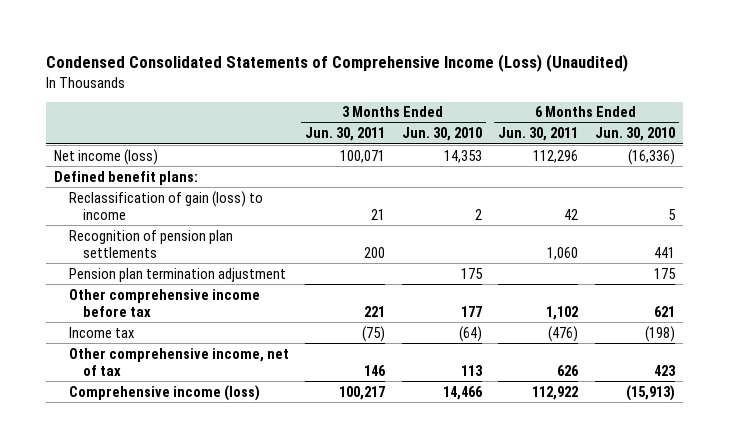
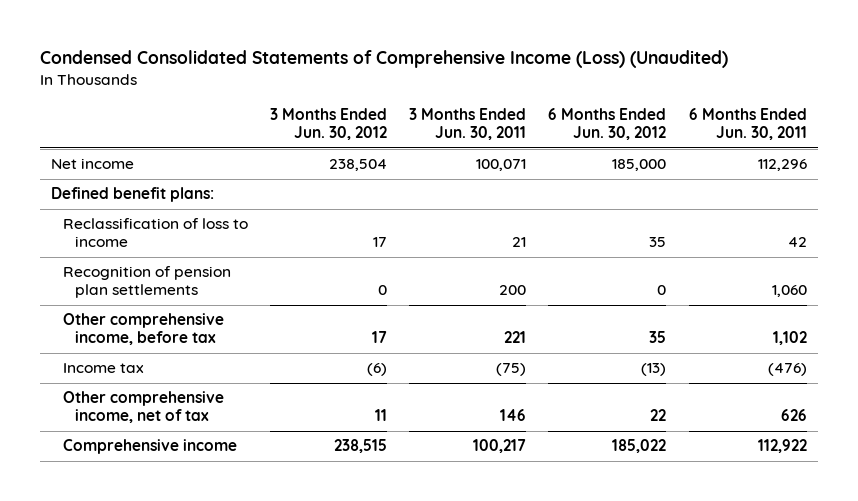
[401,127,482,142] Jun. 30, 2010 -> none
[594,127,675,142] Jun. 30, 2010 -> none
none -> [270,108,388,141] 3 Months Ended Jun. 30, 2012
none -> [548,108,667,141] 6 Months Ended Jun. 30, 2012
[54,148,159,165] Net income (loss) -> [51,158,135,170] Net income
[68,190,263,220] Reclassification of gain (loss) to income -> [63,218,249,248] Reclassification of loss to income
[68,267,286,282] Pension plan termination adjustment -> none
[68,288,260,317] Other comprehensive income before tax -> [63,313,225,346] Other comprehensive income, before tax
[68,384,260,401] Comprehensive income (loss) -> [63,439,238,455] Comprehensive income

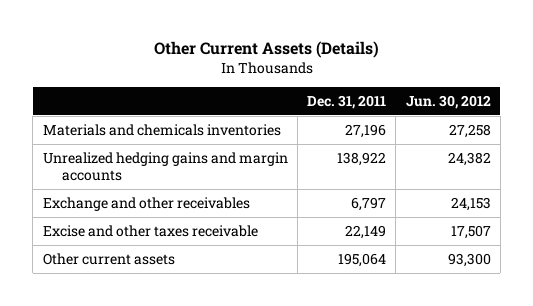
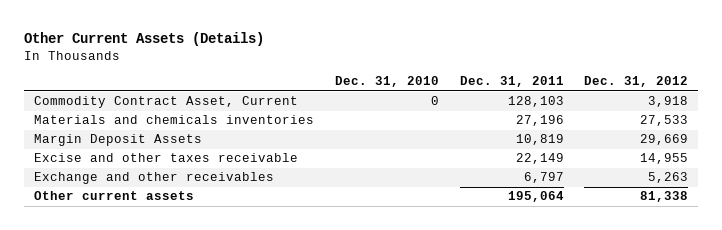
[405,94,491,109] Jun. 30, 2012 -> none
none -> [334,76,439,88] Dec. 31, 2010
none -> [584,76,689,88] Dec. 31, 2012
none -> [34,96,299,109] Commodity Contract Asset, Current
[42,151,288,182] Unrealized hedging gains and margin accounts -> none
none -> [34,134,203,147] Margin Deposit Assets
[42,196,250,211] Exchange and other receivables -> [34,172,275,185] Exchange and other receivables

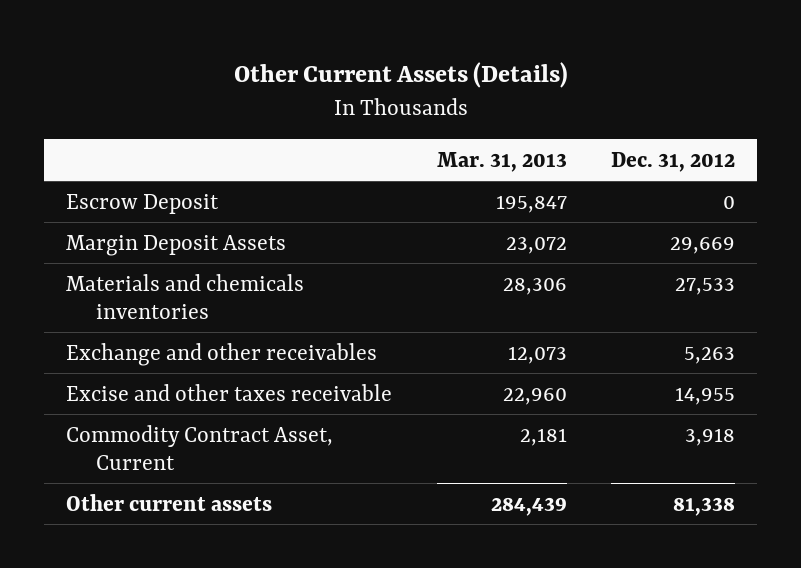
[334,76,439,88] Dec. 31, 2010 -> none
[459,76,564,88] Dec. 31, 2011 -> none
none -> [436,151,567,172] Mar. 31, 2013
none -> [65,193,219,214] Escrow Deposit
[34,115,315,125] Materials and chemicals inventories -> [65,273,304,319] Materials and chemicals inventories
[34,153,299,163] Excise and other taxes receivable -> [65,383,392,401] Excise and other taxes receivable
[34,96,299,109] Commodity Contract Asset, Current -> [65,424,333,470] Commodity Contract Asset, Current

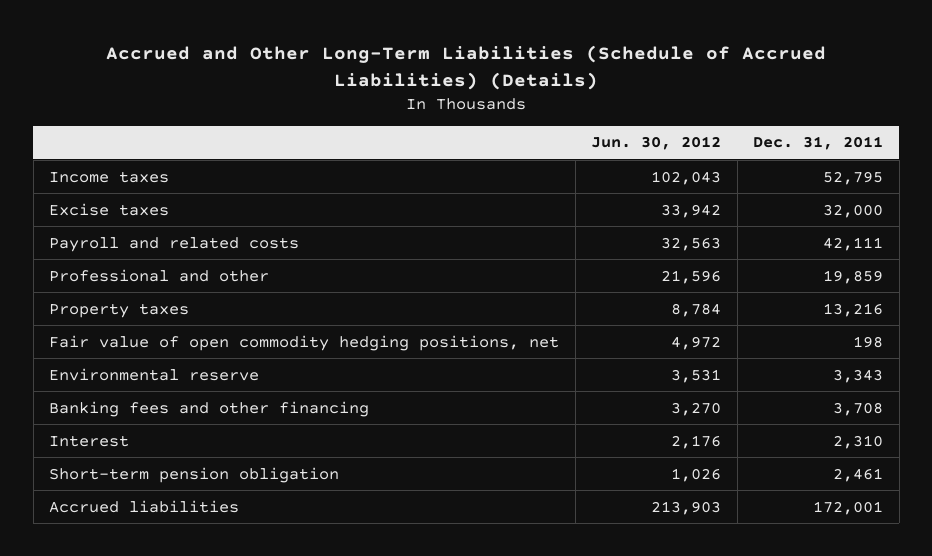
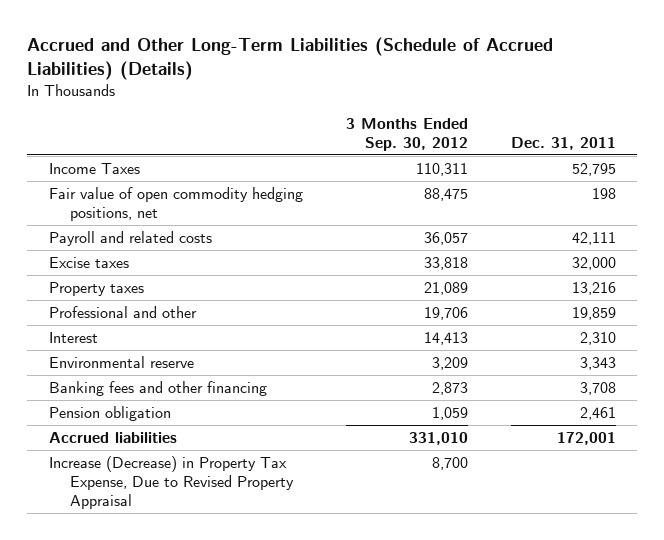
[591,136,722,151] Jun. 30, 2012 -> none
none -> [345,117,468,151] 3 Months Ended Sep. 30, 2012
[49,170,170,183] Income taxes -> [48,162,140,174] Income Taxes
[49,334,560,351] Fair value of open commodity hedging positions, net -> [48,186,303,221] Fair value of open commodity hedging positions, net
[49,202,170,216] Excise taxes -> [48,256,129,268] Excise taxes
[49,268,270,282] Professional and other -> [48,305,197,318] Professional and other
[49,434,130,447] Interest -> [48,331,98,343] Interest
[49,466,340,483] Short-term pension obligation -> [48,405,171,421] Pension obligation
none -> [48,455,295,510] Increase (Decrease) in Property Tax Expense, Due to Revised Property Appraisal

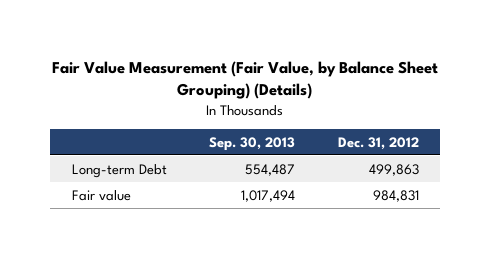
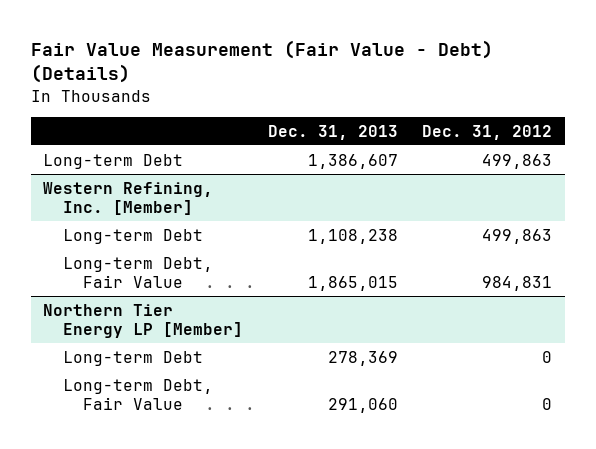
[52,60,439,100] Fair Value Measurement (Fair Value, by Balance Sheet Grouping) (Details) -> [31,39,494,84] Fair Value Measurement (Fair Value - Debt) (Details)
[209,136,296,151] Sep. 30, 2013 -> none
none -> [267,124,398,140] Dec. 31, 2013
none -> [43,181,214,215] Western Refining, Inc. [Member]
none -> [63,228,204,244] Long-term Debt
[71,189,131,201] Fair value -> [63,256,214,288] Long-term Debt, Fair Value
none -> [43,303,244,338] Northern Tier Energy LP [Member]
none -> [63,350,204,366] Long-term Debt
none -> [63,378,214,410] Long-term Debt, Fair Value

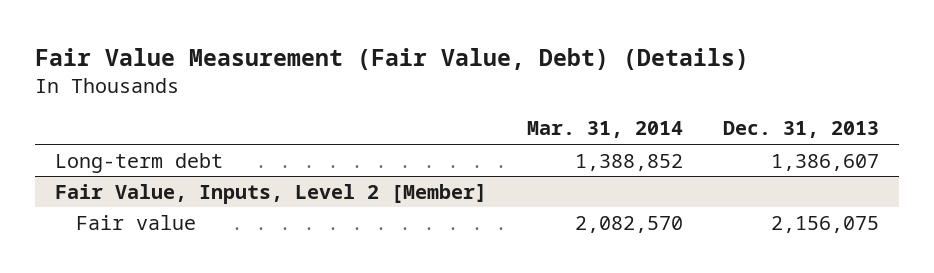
[31,39,494,84] Fair Value Measurement (Fair Value - Debt) (Details) -> [34,47,749,70] Fair Value Measurement (Fair Value, Debt) (Details)
[422,124,553,140] Dec. 31, 2012 -> none
none -> [526,121,683,139] Mar. 31, 2014
[43,181,214,215] Western Refining, Inc. [Member] -> none
[63,228,204,244] Long-term Debt -> none
[43,303,244,338] Northern Tier Energy LP [Member] -> none
[63,350,204,366] Long-term Debt -> none
[63,378,214,410] Long-term Debt, Fair Value -> none
[43,153,184,169] Long-term Debt -> [54,152,223,173] Long-term debt
none -> [54,183,487,204] Fair Value, Inputs, Level 2 [Member]
[63,256,214,288] Long-term Debt, Fair Value -> [76,214,197,230] Fair value
[307,275,398,291] 1,865,015 -> [771,215,880,233] 2,156,075

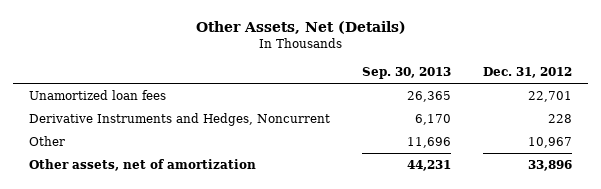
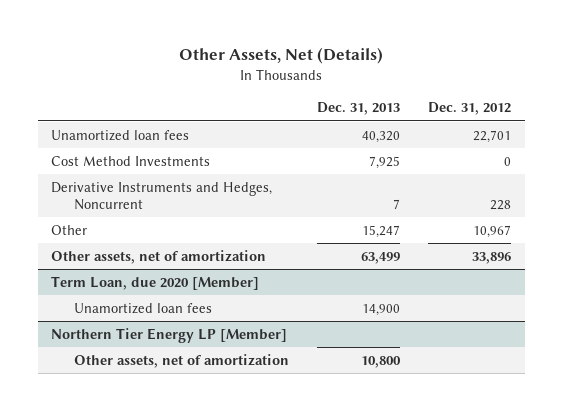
[362,67,452,80] Sep. 30, 2013 -> none
none -> [317,102,401,116] Dec. 31, 2013
none -> [51,155,211,166] Cost Method Investments
none -> [51,275,260,290] Term Loan, due 2020 [Member]
none -> [74,302,213,314] Unamortized loan fees
none -> [51,327,288,343] Northern Tier Energy LP [Member]
none -> [74,353,290,368] Other assets, net of amortization

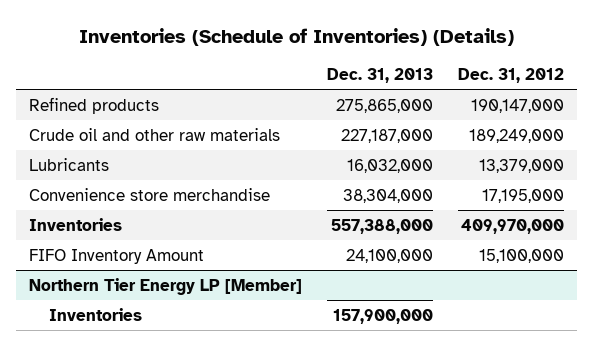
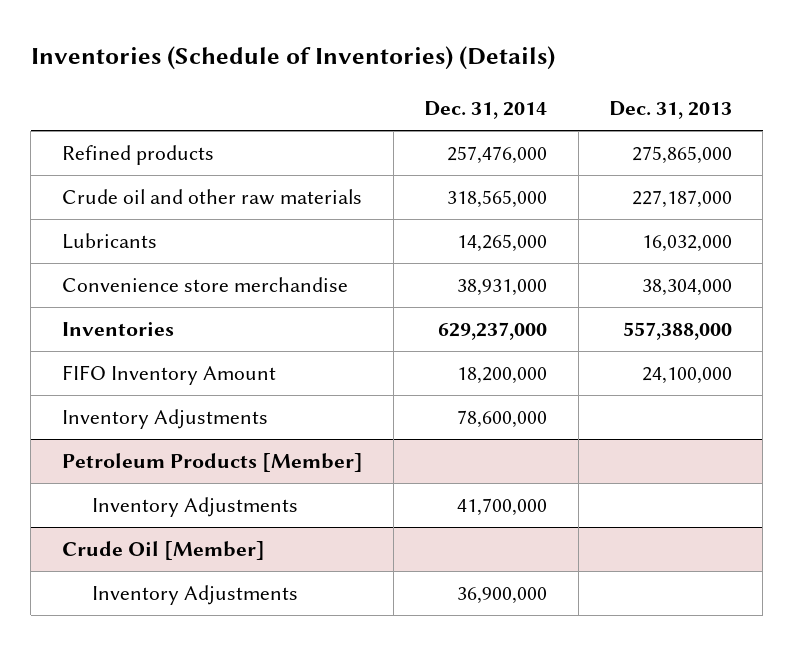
[458,68,565,84] Dec. 31, 2012 -> none
none -> [424,101,548,120] Dec. 31, 2014
[28,277,302,295] Northern Tier Energy LP [Member] -> none
[48,307,142,321] Inventories -> none
none -> [61,409,268,430] Inventory Adjustments
none -> [61,453,363,473] Petroleum Products [Member]
none -> [92,497,299,518] Inventory Adjustments
none -> [61,541,265,561] Crude Oil [Member]
none -> [92,585,299,606] Inventory Adjustments

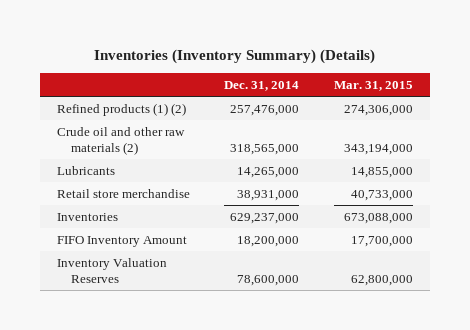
[30,46,555,71] Inventories (Schedule of Inventories) (Details) -> [93,49,375,65] Inventories (Inventory Summary) (Details)
[609,101,733,120] Dec. 31, 2013 -> none
none -> [333,80,413,91] Mar. 31, 2015
[61,145,214,166] Refined products -> [57,102,187,116] Refined products (1) (2)
[61,189,362,206] Crude oil and other raw materials -> [57,126,186,156] Crude oil and other raw materials (2)
[61,277,348,293] Convenience store merchandise -> [57,188,191,198] Retail store merchandise
[61,453,363,473] Petroleum Products [Member] -> none
[92,497,299,518] Inventory Adjustments -> none
[61,541,265,561] Crude Oil [Member] -> none
[92,585,299,606] Inventory Adjustments -> none
[61,409,268,430] Inventory Adjustments -> [57,257,168,284] Inventory Valuation Reserves

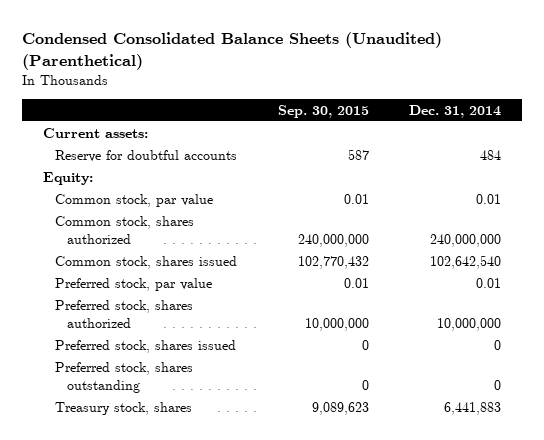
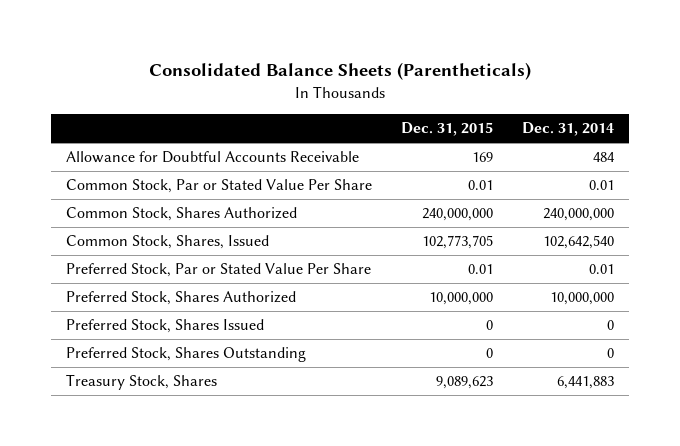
[22,32,443,70] Condensed Consolidated Balance Sheets (Unaudited) (Parenthetical) -> [148,61,531,80] Consolidated Balance Sheets (Parentheticals)
[277,104,369,118] Sep. 30, 2015 -> none
none -> [400,122,493,137] Dec. 31, 2015
[42,127,148,138] Current assets: -> none
[42,171,93,185] Equity: -> none
[54,149,237,162] Reserve for doubtful accounts -> [65,151,359,164] Allowance for Doubtful Accounts Receivable
[54,193,213,207] Common stock, par value -> [65,179,372,194] Common Stock, Par or Stated Value Per Share
[54,215,194,244] Common stock, shares authorized -> [65,207,297,222] Common Stock, Shares Authorized
[54,255,237,269] Common stock, shares issued -> [65,235,269,250] Common Stock, Shares, Issued
[54,277,212,291] Preferred stock, par value -> [65,263,371,278] Preferred Stock, Par or Stated Value Per Share
[54,299,193,328] Preferred stock, shares authorized -> [65,291,296,306] Preferred Stock, Shares Authorized
[54,339,236,353] Preferred stock, shares issued -> [65,319,264,334] Preferred Stock, Shares Issued
[54,361,193,393] Preferred stock, shares outstanding -> [65,347,306,363] Preferred Stock, Shares Outstanding
[54,401,192,415] Treasury stock, shares -> [65,374,217,391] Treasury Stock, Shares

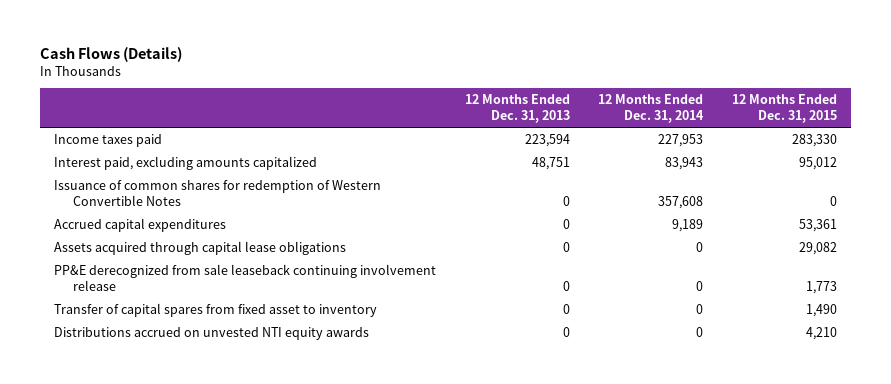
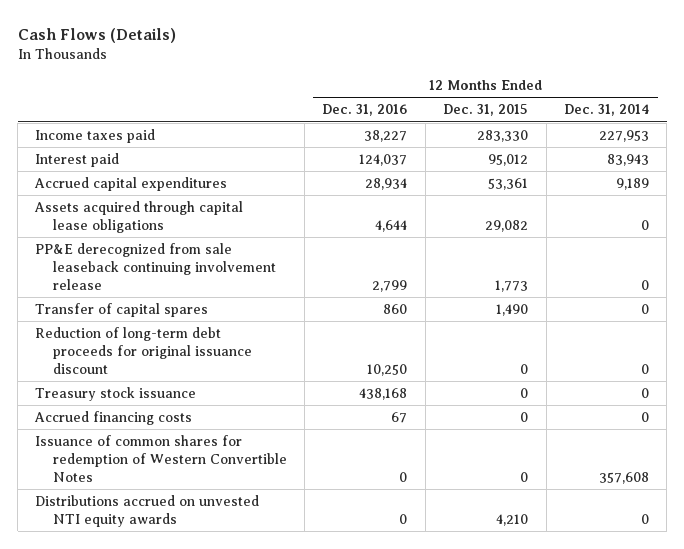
[464,94,570,124] 12 Months Ended Dec. 31, 2013 -> none
none -> [322,104,408,117] Dec. 31, 2016
[53,156,317,171] Interest paid, excluding amounts capitalized -> [35,153,120,168] Interest paid
[53,303,377,318] Transfer of capital spares from fixed asset to inventory -> [35,303,209,318] Transfer of capital spares
none -> [35,327,252,374] Reduction of long-term debt proceeds for original issuance discount
none -> [35,387,197,402] Treasury stock issuance
none -> [34,411,193,426] Accrued financing costs
[53,180,381,206] Issuance of common shares for redemption of Western Convertible Notes -> [35,435,287,482] Issuance of common shares for redemption of Western Convertible Notes

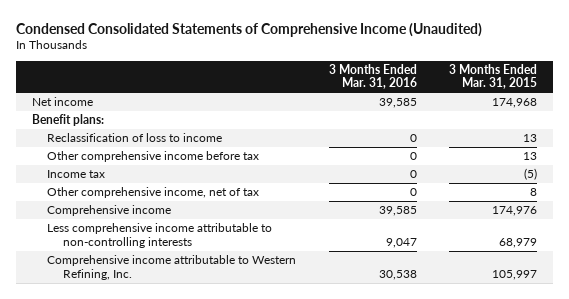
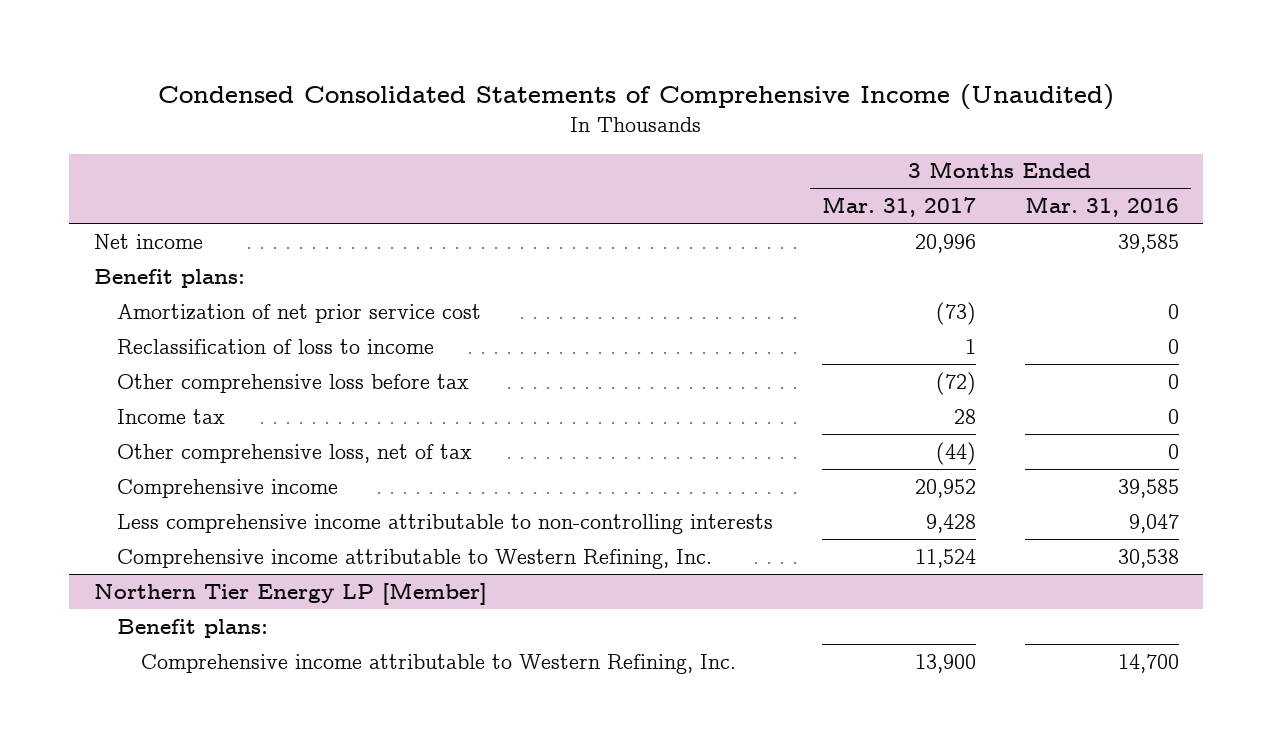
[448,63,537,90] 3 Months Ended Mar. 31, 2015 -> none
none -> [821,196,976,218] Mar. 31, 2017
none -> [117,303,482,323] Amortization of net prior service cost
[47,151,260,163] Other comprehensive income before tax -> [117,373,470,393] Other comprehensive loss before tax
[47,187,260,199] Other comprehensive income, net of tax -> [117,443,473,463] Other comprehensive loss, net of tax
none -> [93,581,487,605] Northern Tier Energy LP [Member]
none -> [117,618,269,638] Benefit plans:
none -> [141,653,737,674] Comprehensive income attributable to Western Refining, Inc.

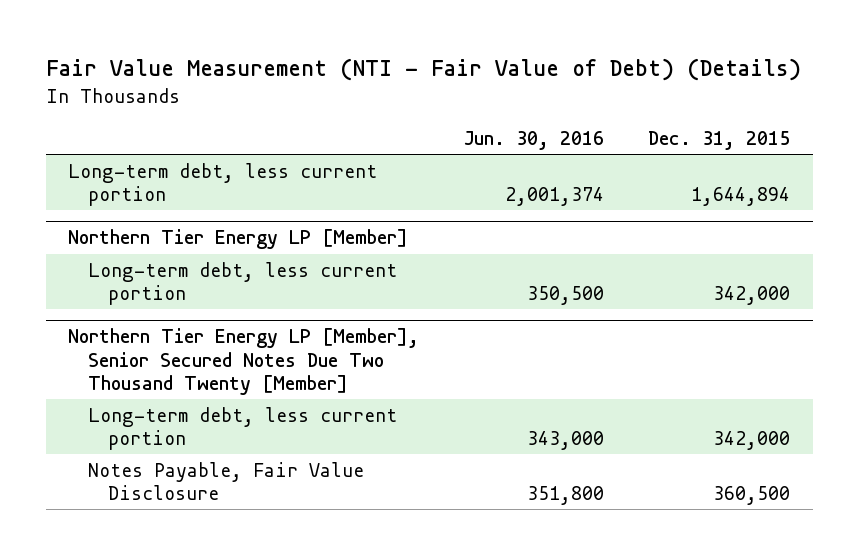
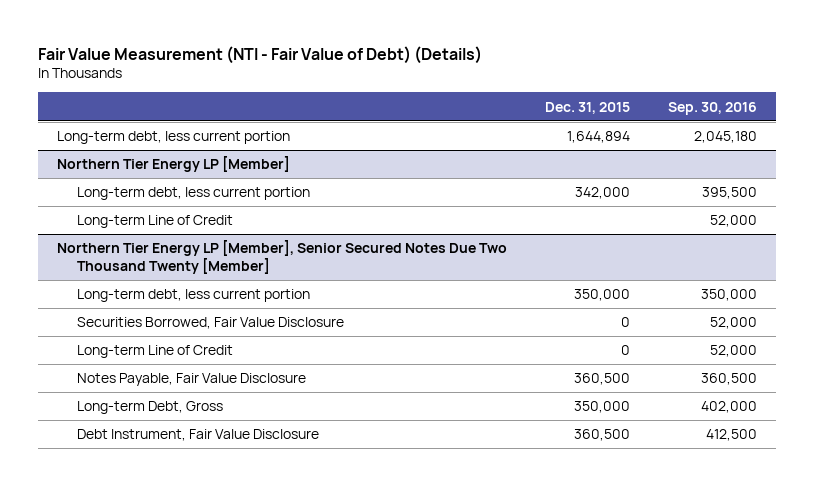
[463,130,604,150] Jun. 30, 2016 -> none
none -> [667,101,757,115] Sep. 30, 2016
none -> [76,215,233,229] Long-term Line of Credit
[713,430,791,450] 342,000 -> [573,289,630,302] 350,000
none -> [76,317,344,330] Securities Borrowed, Fair Value Disclosure
none -> [76,345,233,359] Long-term Line of Credit
none -> [76,401,223,415] Long-term Debt, Gross
none -> [76,429,319,442] Debt Instrument, Fair Value Disclosure

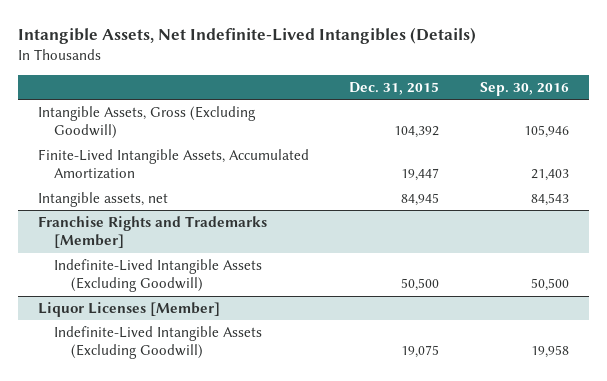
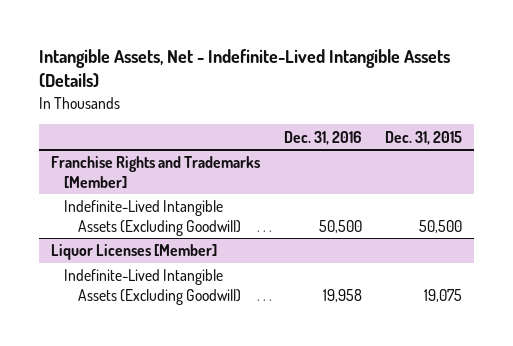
[17,27,476,45] Intangible Assets, Net Indefinite-Lived Intangibles (Details) -> [38,49,450,89] Intangible Assets, Net - Indefinite-Lived Intangible Assets (Details)
[480,82,570,97] Sep. 30, 2016 -> none
none -> [283,130,362,145] Dec. 31, 2016
[37,105,256,140] Intangible Assets, Gross (Excluding Goodwill) -> none
[37,148,309,180] Finite-Lived Intangible Assets, Accumulated Amortization -> none
[37,191,168,207] Intangible assets, net -> none

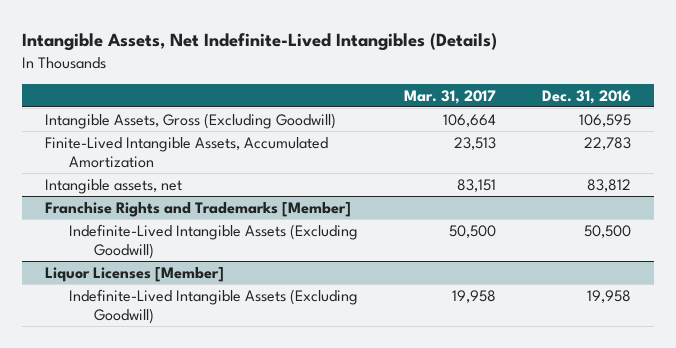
[38,49,450,89] Intangible Assets, Net - Indefinite-Lived Intangible Assets (Details) -> [21,33,497,52] Intangible Assets, Net Indefinite-Lived Intangibles (Details)
[385,130,463,145] Dec. 31, 2015 -> none
none -> [404,89,497,104] Mar. 31, 2017
none -> [44,112,336,129] Intangible Assets, Gross (Excluding Goodwill)
none -> [44,136,328,168] Finite-Lived Intangible Assets, Accumulated Amortization
none -> [44,178,182,194] Intangible assets, net

